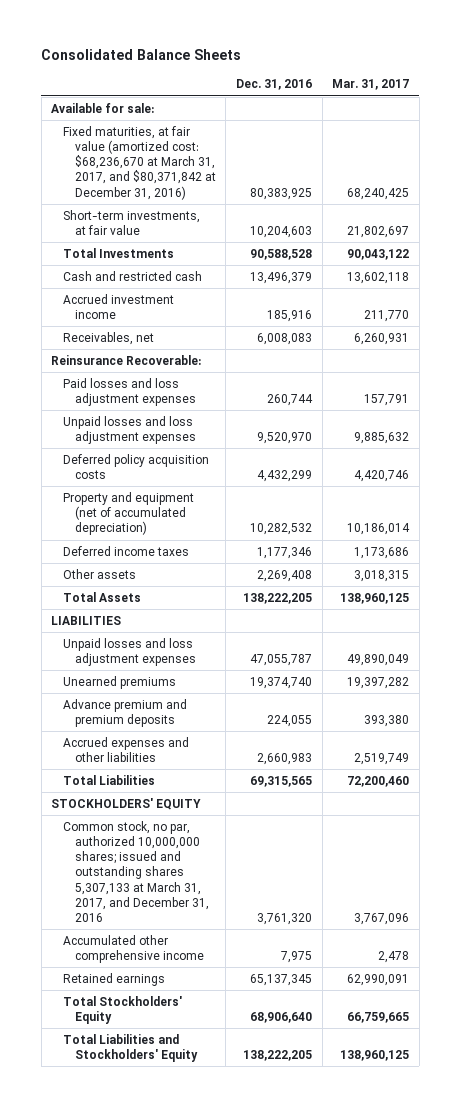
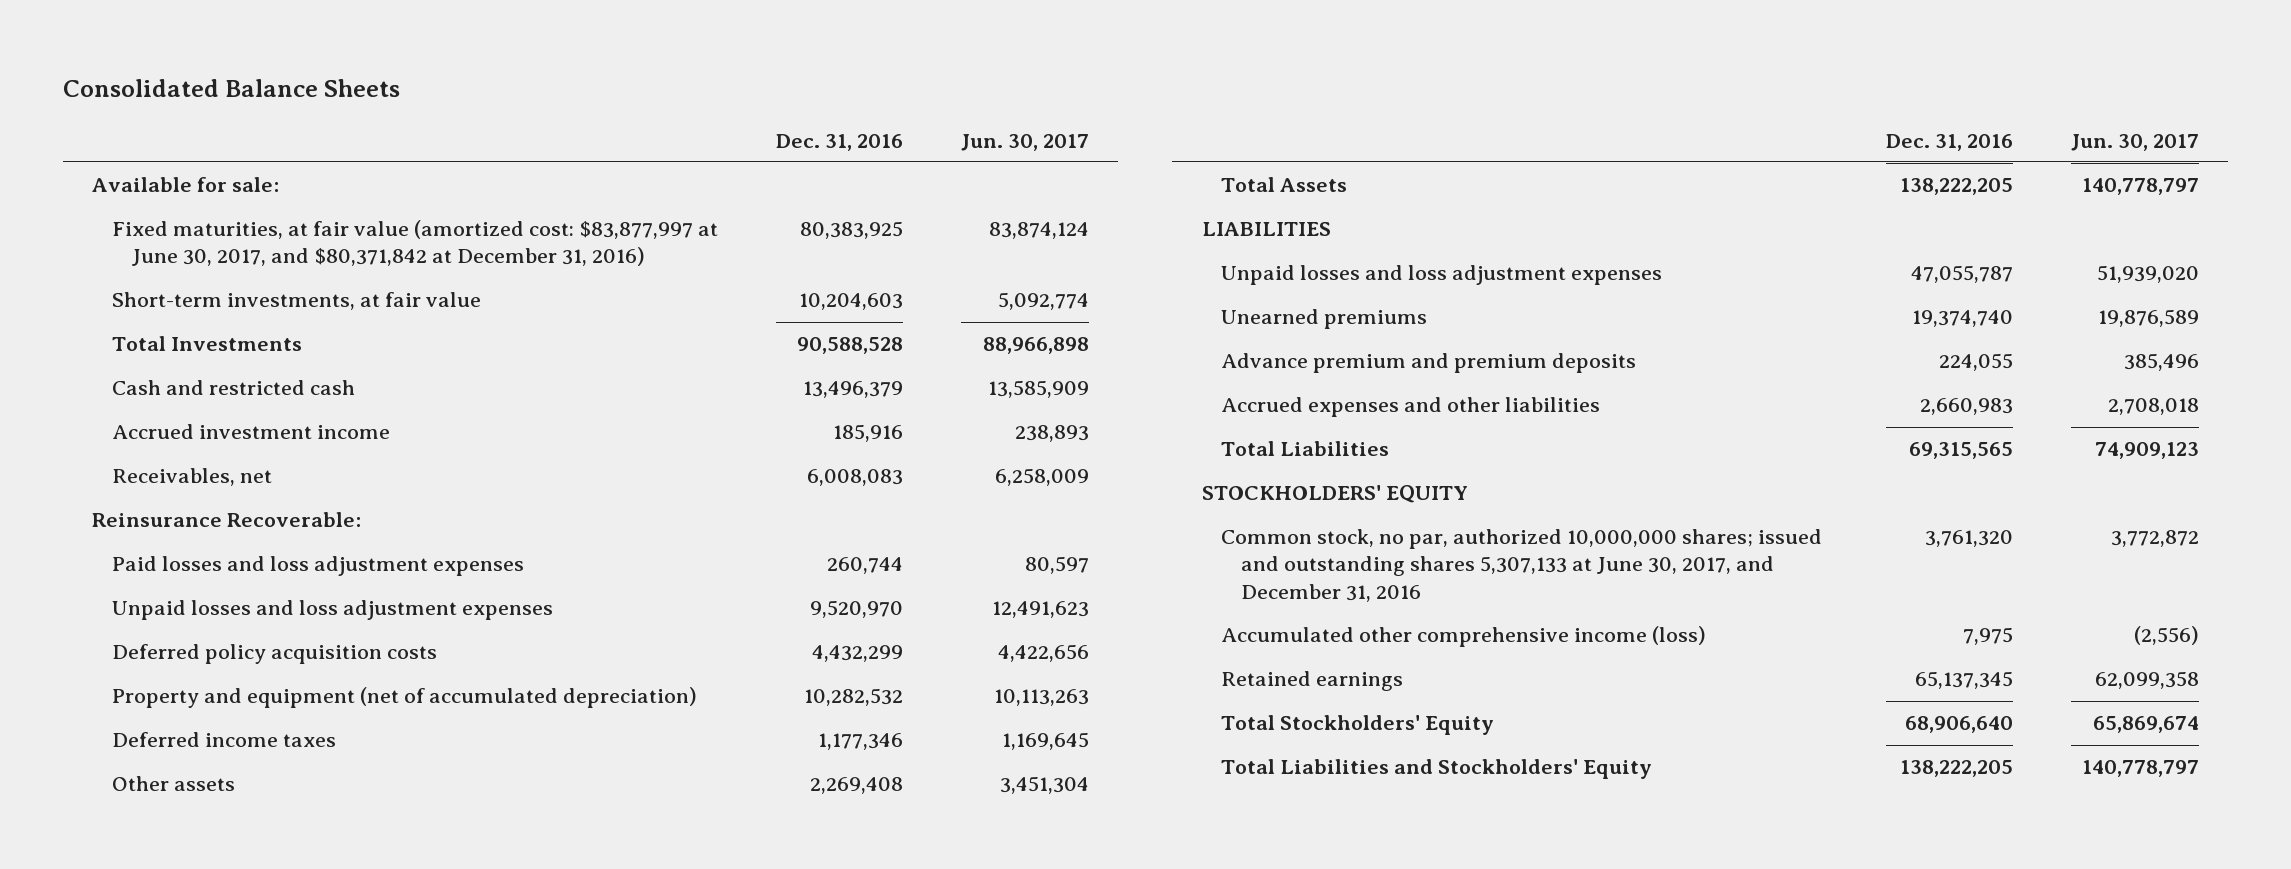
[332,79,410,91] Mar. 31, 2017 -> none
none -> [961,133,1090,151] Jun. 30, 2017
[62,126,216,200] Fixed maturities, at fair value (amortized cost: $68,236,670 at March 31, 2017, and $80,371,842 at December 31, 2016) -> [111,220,718,267] Fixed maturities, at fair value (amortized cost: $83,877,997 at June 30, 2017, and $80,371,842 at December 31, 2016)
[62,821,209,922] Common stock, no par, authorized 10,000,000 shares; issued and outstanding shares 5,307,133 at March 31, 2017, and December 31, 2016 -> [1221,529,1823,602] Common stock, no par, authorized 10,000,000 shares; issued and outstanding shares 5,307,133 at June 30, 2017, and December 31, 2016
[62,935,204,964] Accumulated other comprehensive income -> [1221,626,1707,648] Accumulated other comprehensive income (loss)

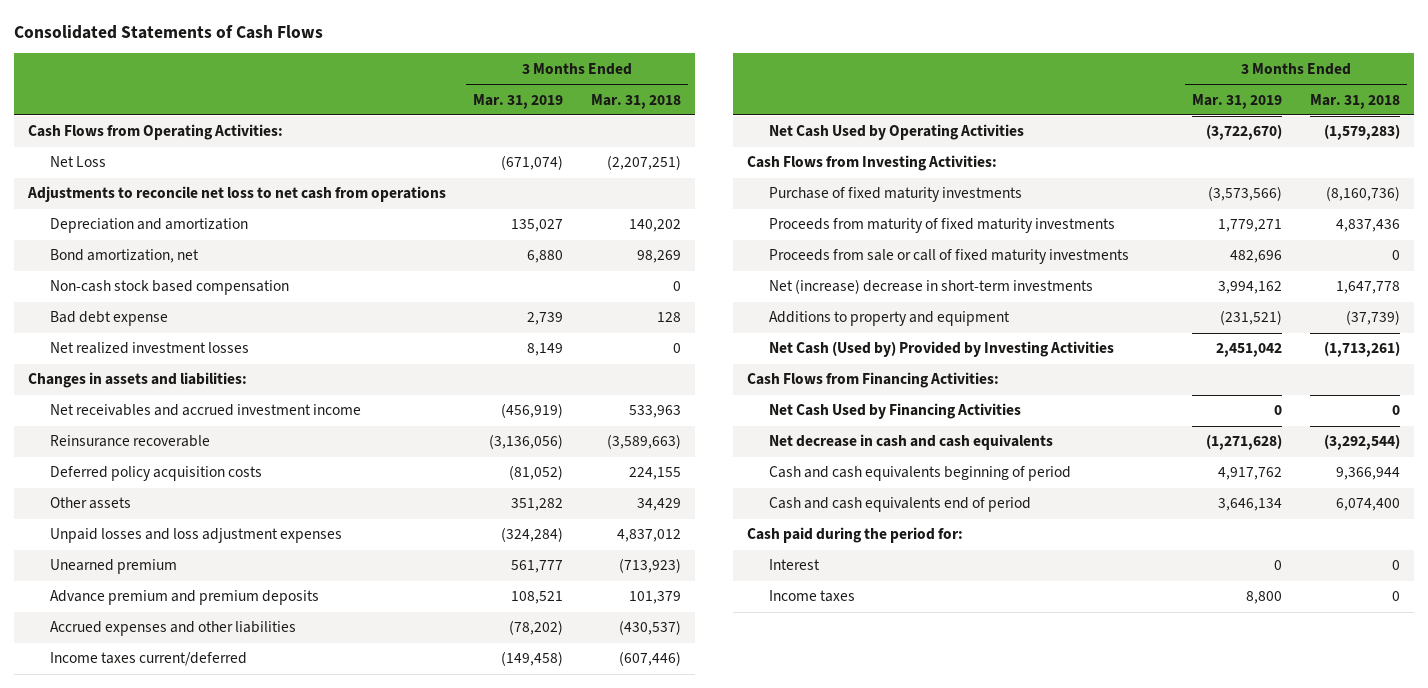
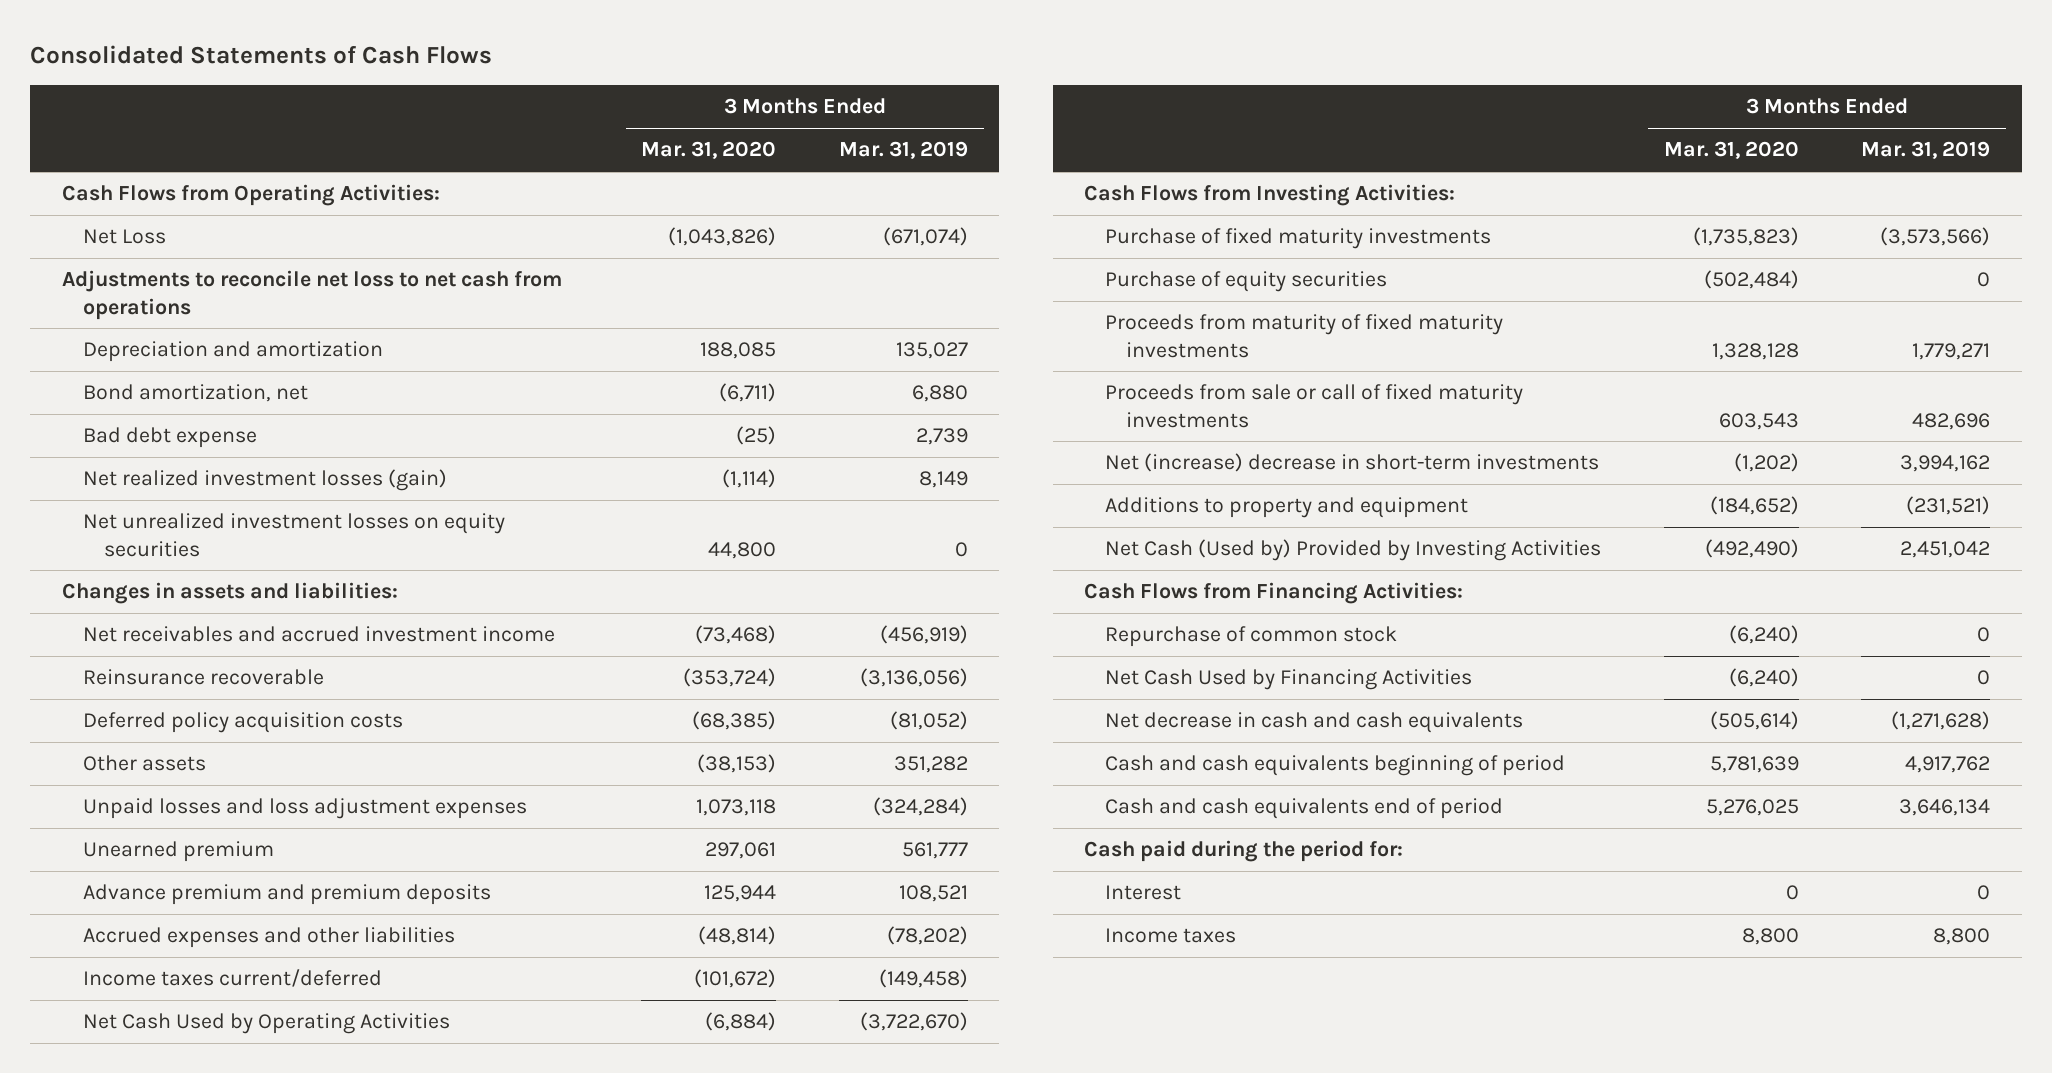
[590,93,681,109] Mar. 31, 2018 -> none
none -> [641,141,777,160] Mar. 31, 2020
[49,280,289,296] Non-cash stock based compensation -> none
[49,342,249,355] Net realized investment losses -> [82,469,447,492] Net realized investment losses (gain)
none -> [82,513,505,557] Net unrealized investment losses on equity securities
none -> [1105,271,1388,293] Purchase of equity securities
none -> [1105,626,1398,648] Repurchase of common stock

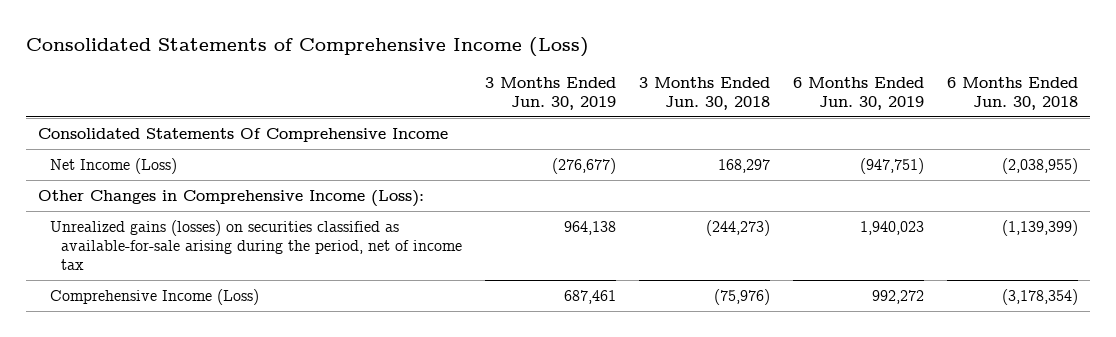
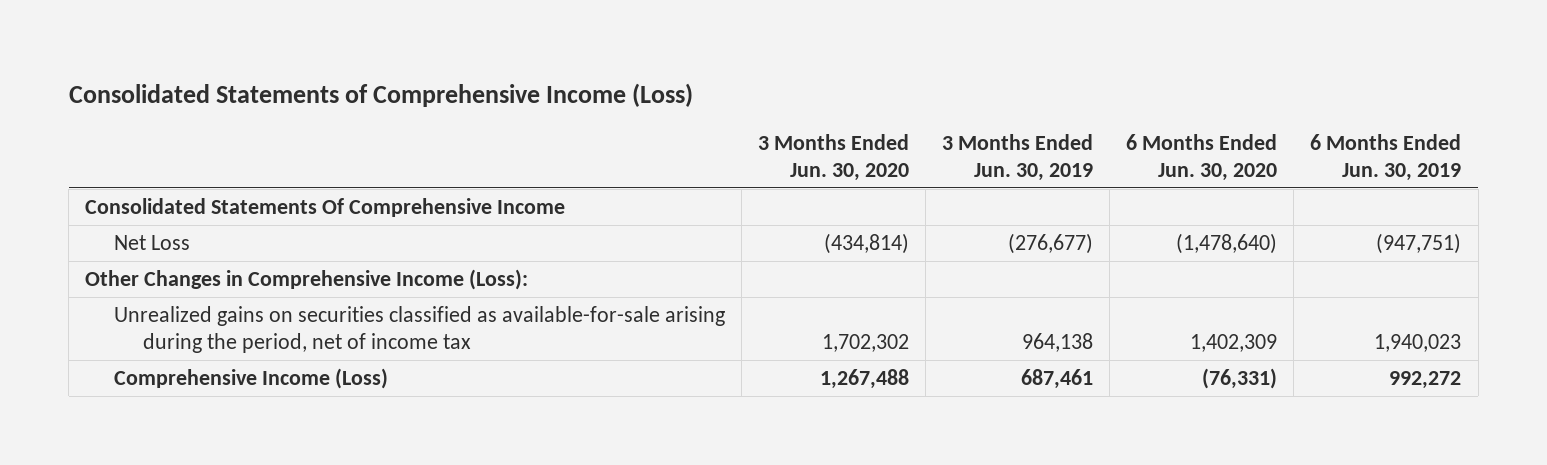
[639,77,771,111] 3 Months Ended Jun. 30, 2018 -> none
[947,77,1079,111] 6 Months Ended Jun. 30, 2018 -> none
none -> [758,134,910,181] 3 Months Ended Jun. 30, 2020
none -> [1126,134,1278,181] 6 Months Ended Jun. 30, 2020
[49,157,177,174] Net Income (Loss) -> [114,235,191,251] Net Loss
[49,219,463,270] Unrealized gains (losses) on securities classified as available-for-sale arising during the period, net of income tax -> [114,306,726,353] Unrealized gains on securities classified as available-for-sale arising during the period, net of income tax

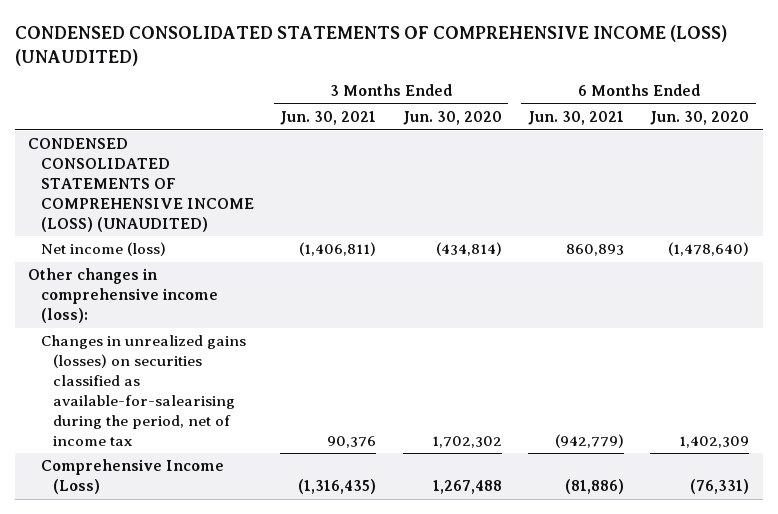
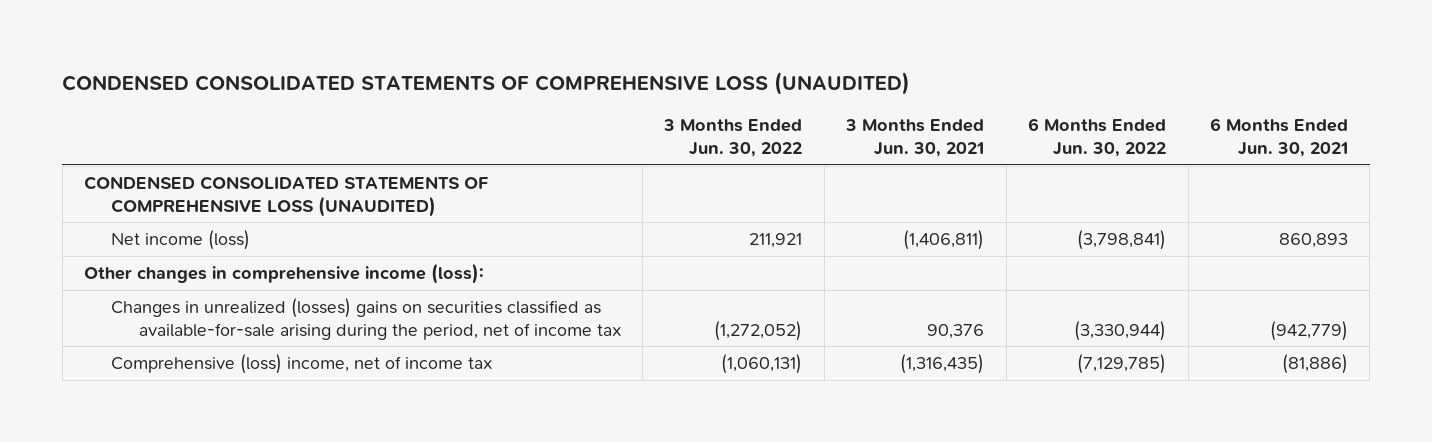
[14,24,727,66] CONDENSED CONSOLIDATED STATEMENTS OF COMPREHENSIVE INCOME (LOSS) (UNAUDITED) -> [62,72,911,96] CONDENSED CONSOLIDATED STATEMENTS OF COMPREHENSIVE LOSS (UNAUDITED)
[402,110,502,125] Jun. 30, 2020 -> none
[650,110,750,125] Jun. 30, 2020 -> none
none -> [663,119,803,157] 3 Months Ended Jun. 30, 2022
none -> [1028,118,1167,157] 6 Months Ended Jun. 30, 2022
[28,138,254,232] CONDENSED CONSOLIDATED STATEMENTS OF COMPREHENSIVE INCOME (LOSS) (UNAUDITED) -> [84,176,489,217] CONDENSED CONSOLIDATED STATEMENTS OF COMPREHENSIVE LOSS (UNAUDITED)
[40,335,246,446] Changes in unrealized gains (losses) on securities classified as available-for-salearising during the period, net of income tax -> [111,298,621,340] Changes in unrealized (losses) gains on securities classified as available-for-sale arising during the period, net of income tax
[40,459,224,495] Comprehensive Income (Loss) -> [111,354,493,375] Comprehensive (loss) income, net of income tax

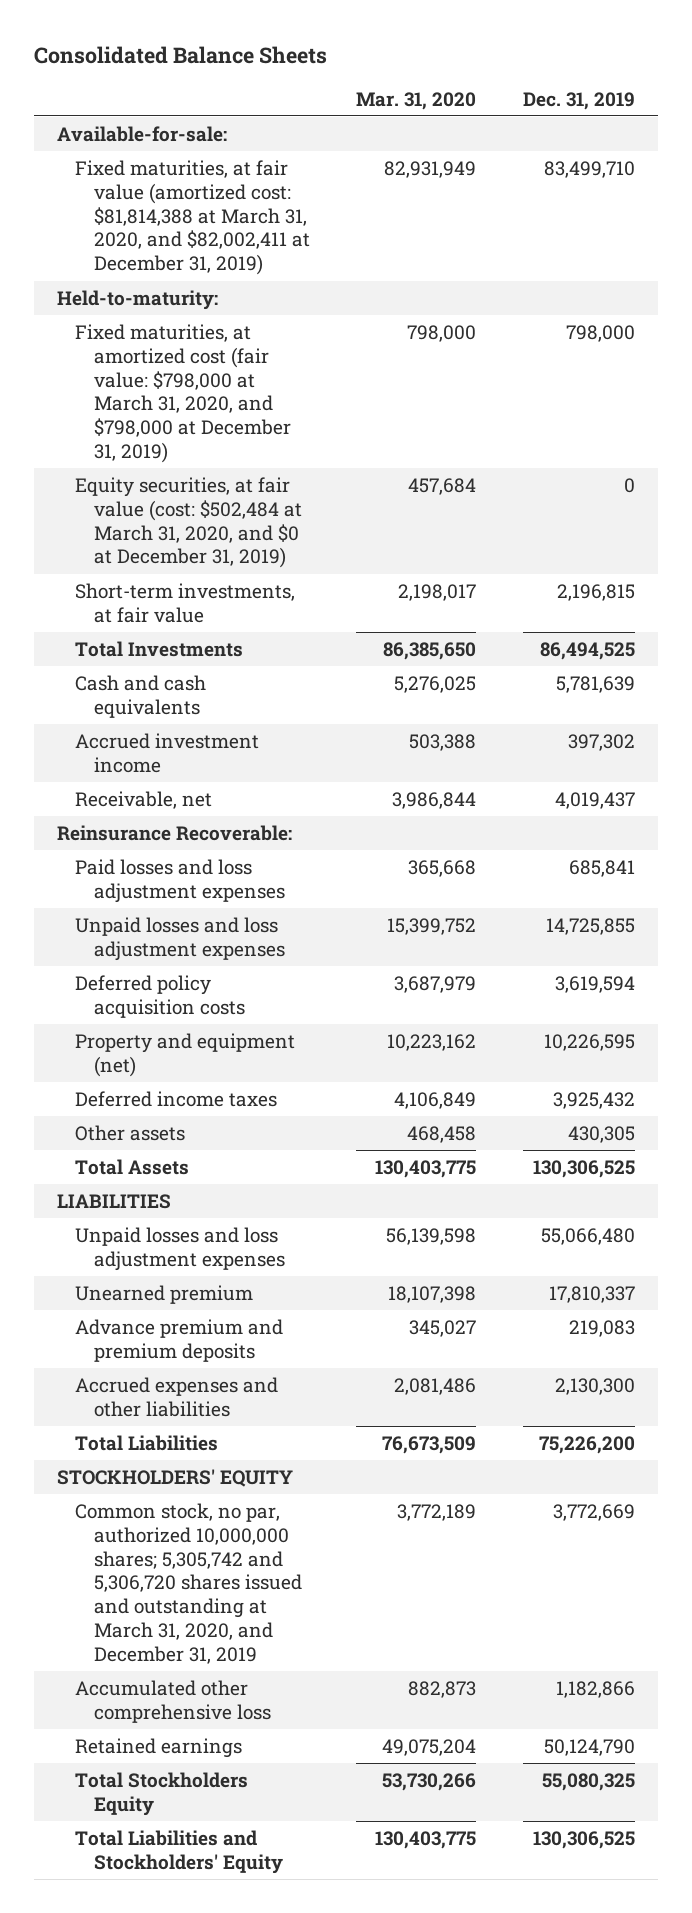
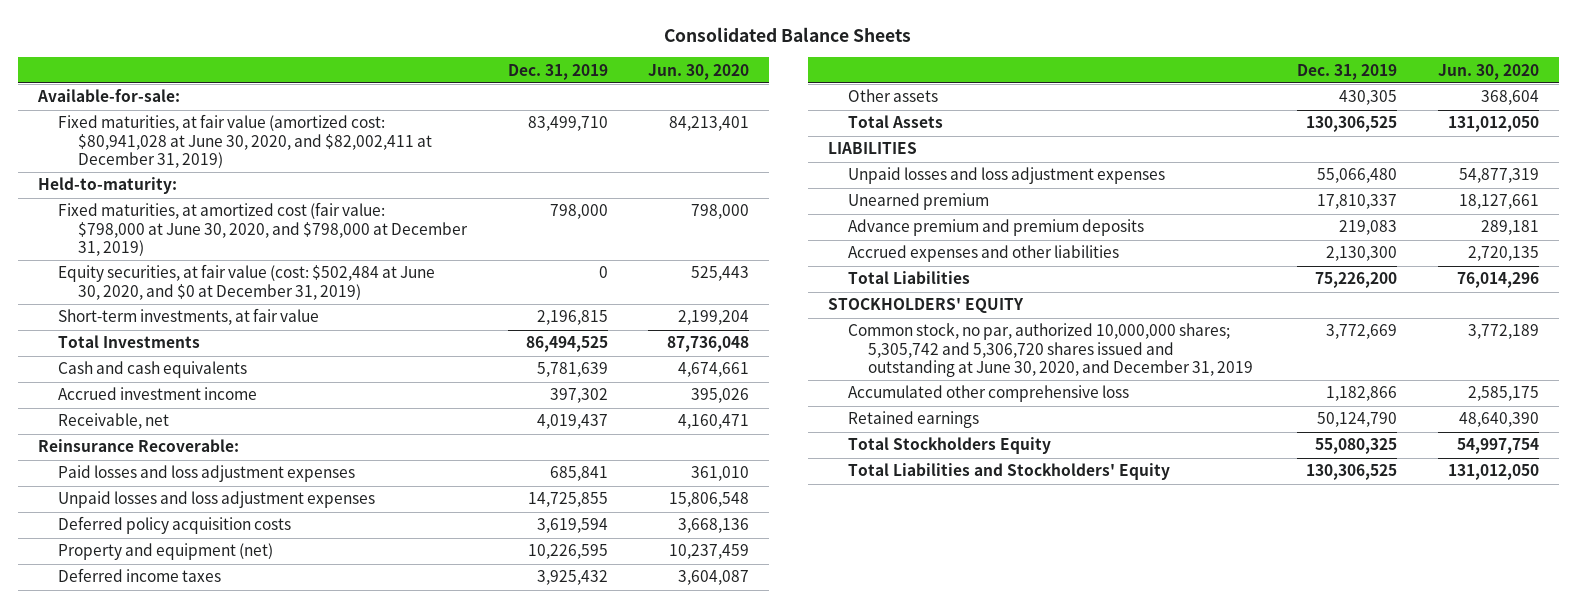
[356,91,477,110] Mar. 31, 2020 -> none
none -> [648,63,750,80] Jun. 30, 2020
[75,159,310,276] Fixed maturities, at fair value (amortized cost: $81,814,388 at March 31, 2020, and $82,002,411 at December 31, 2019) -> [58,114,433,168] Fixed maturities, at fair value (amortized cost: $80,941,028 at June 30, 2020, and $82,002,411 at December 31, 2019)
[75,323,291,464] Fixed maturities, at amortized cost (fair value: $798,000 at March 31, 2020, and $798,000 at December 31, 2019) -> [58,202,469,256] Fixed maturities, at amortized cost (fair value: $798,000 at June 30, 2020, and $798,000 at December 31, 2019)
[75,476,302,569] Equity securities, at fair value (cost: $502,484 at March 31, 2020, and $0 at December 31, 2019) -> [58,264,436,300] Equity securities, at fair value (cost: $502,484 at June 30, 2020, and $0 at December 31, 2019)
[75,1502,302,1665] Common stock, no par, authorized 10,000,000 shares; 5,305,742 and 5,306,720 shares issued and outstanding at March 31, 2020, and December 31, 2019 -> [847,323,1253,377] Common stock, no par, authorized 10,000,000 shares; 5,305,742 and 5,306,720 shares issued and outstanding at June 30, 2020, and December 31, 2019

